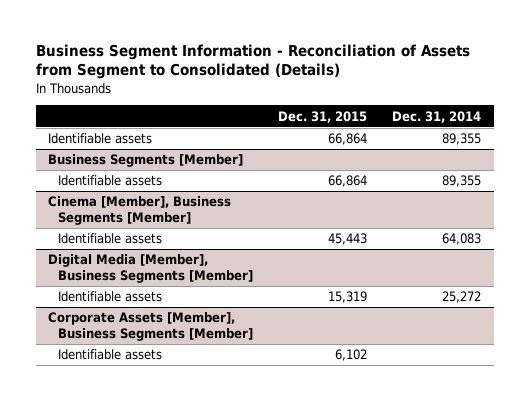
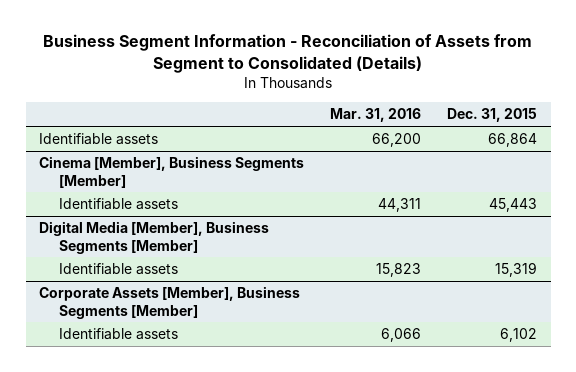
[392,110,482,123] Dec. 31, 2014 -> none
none -> [330,108,422,123] Mar. 31, 2016
[48,154,244,168] Business Segments [Member] -> none
[58,175,163,187] Identifiable assets -> none

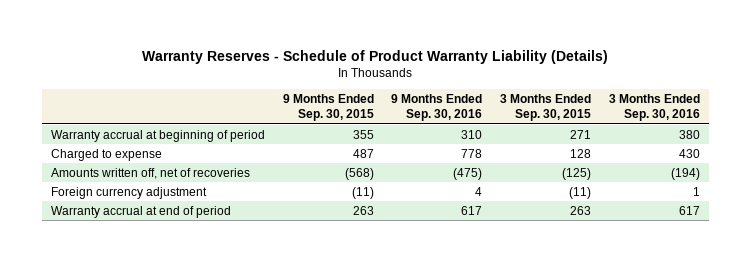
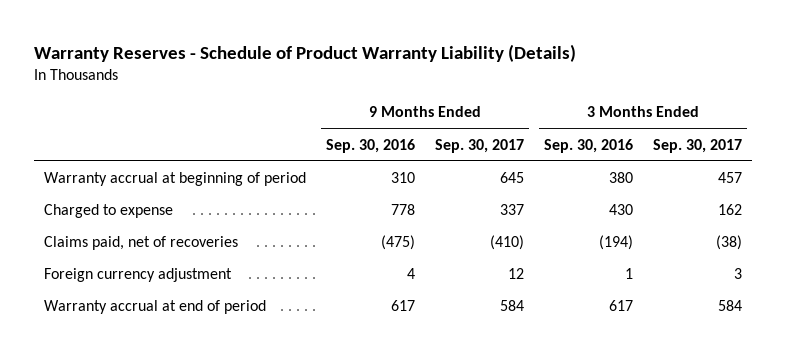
[282,93,374,122] 9 Months Ended Sep. 30, 2015 -> none
[500,93,592,122] 3 Months Ended Sep. 30, 2015 -> none
none -> [435,138,525,153] Sep. 30, 2017
none -> [653,138,743,153] Sep. 30, 2017
[51,167,251,179] Amounts written off, net of recoveries -> [43,236,238,251] Claims paid, net of recoveries

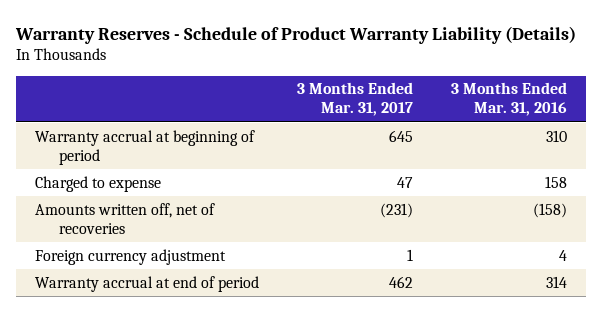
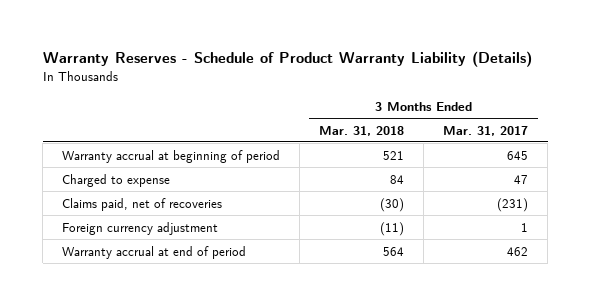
[451,82,568,117] 3 Months Ended Mar. 31, 2016 -> none
none -> [319,125,405,136] Mar. 31, 2018
[34,202,215,234] Amounts written off, net of recoveries -> [62,197,223,211] Claims paid, net of recoveries

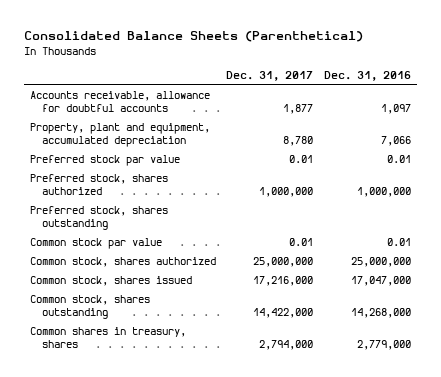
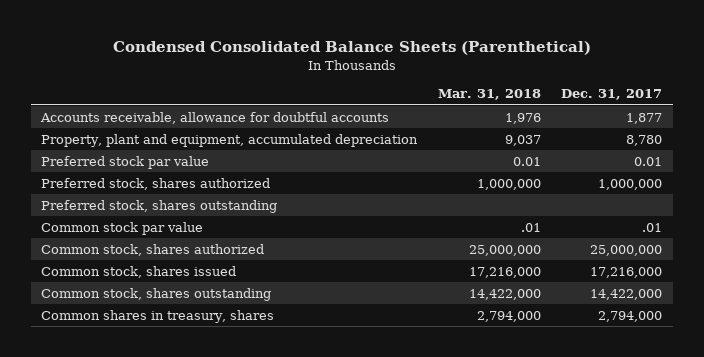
[24,31,364,43] Consolidated Balance Sheets (Parenthetical) -> [112,40,591,55] Condensed Consolidated Balance Sheets (Parenthetical)
[324,70,412,81] Dec. 31, 2016 -> none
none -> [437,89,541,101] Mar. 31, 2018
[289,237,314,246] 0.01 -> [642,222,663,232] .01

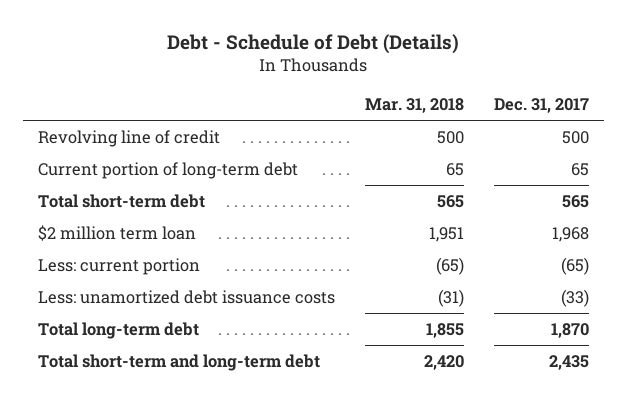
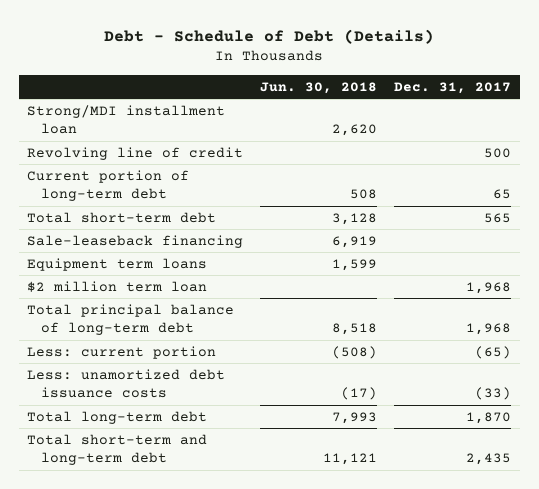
[364,98,464,114] Mar. 31, 2018 -> none
none -> [260,81,378,94] Jun. 30, 2018
none -> [27,104,226,135] Strong/MDI installment loan
none -> [27,234,244,248] Sale-leaseback financing
none -> [27,257,208,271] Equipment term loans
none -> [27,303,235,336] Total principal balance of long-term debt

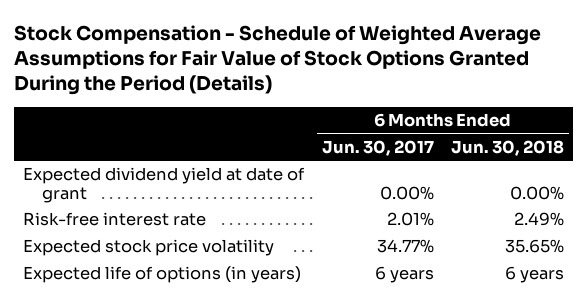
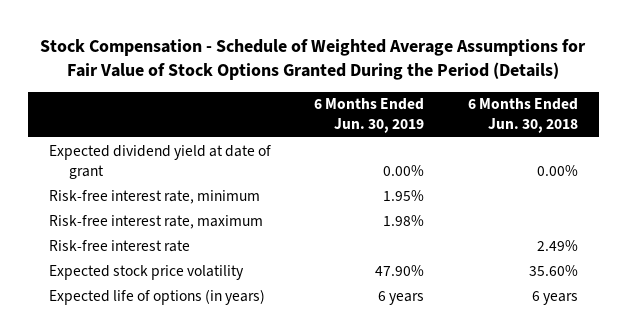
[321,139,434,156] Jun. 30, 2017 -> none
none -> [314,98,425,134] 6 Months Ended Jun. 30, 2019
none -> [49,189,261,204] Risk-free interest rate, minimum
none -> [49,214,264,229] Risk-free interest rate, maximum
[505,239,565,254] 35.65% -> [528,264,578,276] 35.60%

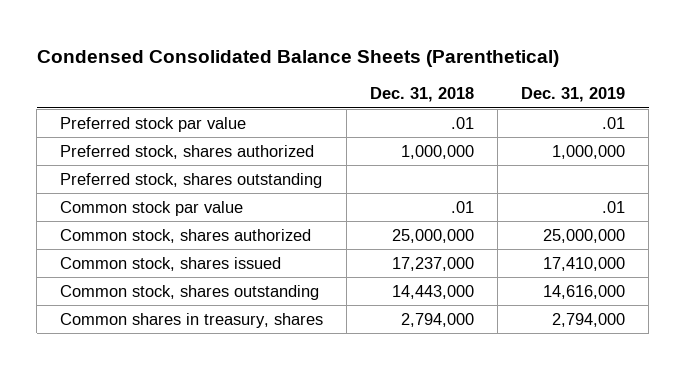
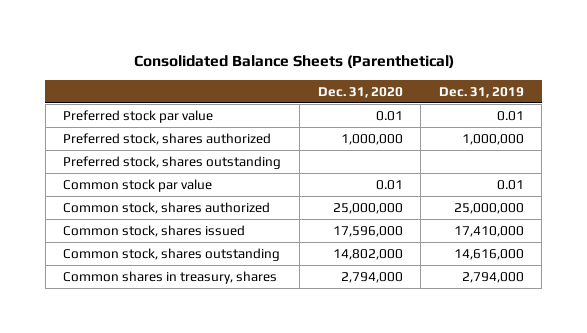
[36,49,559,67] Condensed Consolidated Balance Sheets (Parenthetical) -> [133,55,454,69] Consolidated Balance Sheets (Parenthetical)
[370,87,475,103] Dec. 31, 2018 -> none
none -> [317,86,403,98] Dec. 31, 2020
[602,116,626,129] .01 -> [496,110,524,121] 0.01
[602,200,626,213] .01 -> [496,179,524,190] 0.01

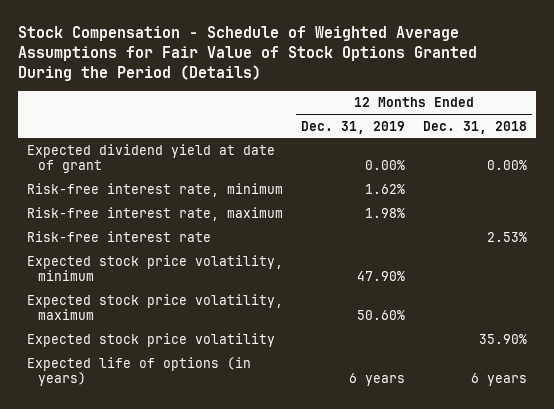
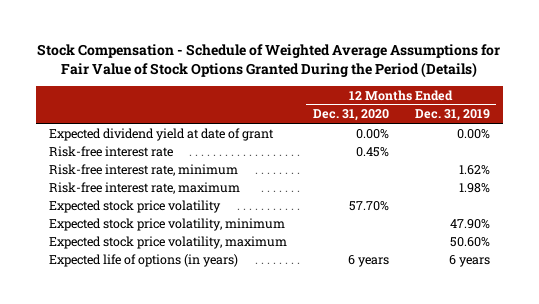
[423,120,528,134] Dec. 31, 2018 -> none
none -> [312,109,389,122] Dec. 31, 2020
[26,231,211,243] Risk-free interest rate -> [48,145,173,157] Risk-free interest rate
[26,333,275,348] Expected stock price volatility -> [48,199,221,213] Expected stock price volatility

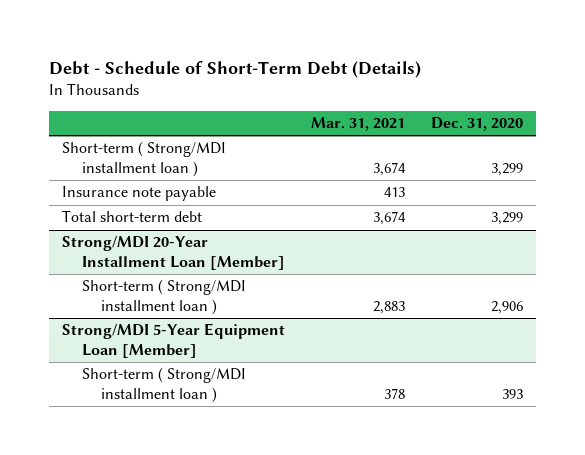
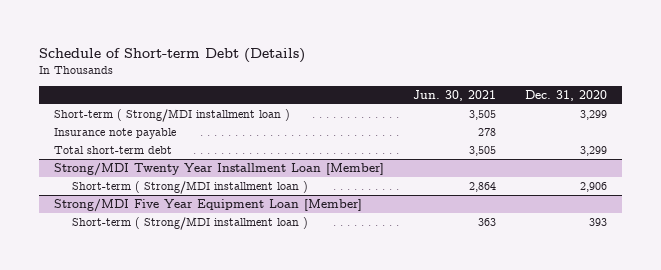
[49,60,422,78] Debt - Schedule of Short-Term Debt (Details) -> [39,47,306,63] Schedule of Short-term Debt (Details)
[310,117,405,132] Mar. 31, 2021 -> none
none -> [413,90,497,102] Jun. 30, 2021
[62,236,285,271] Strong/MDI 20-Year Installment Loan [Member] -> [53,162,384,176] Strong/MDI Twenty Year Installment Loan [Member]
[62,323,286,359] Strong/MDI 5-Year Equipment Loan [Member] -> [53,198,362,212] Strong/MDI Five Year Equipment Loan [Member]

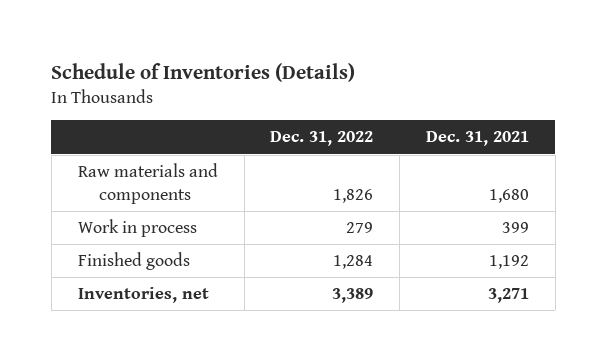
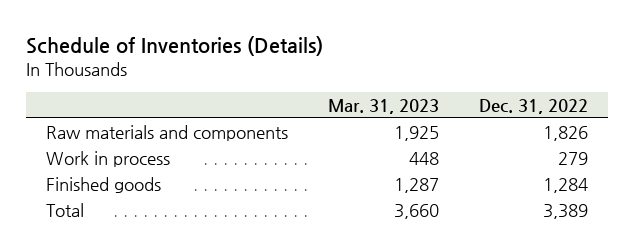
[425,131,529,147] Dec. 31, 2021 -> none
none -> [327,98,439,114] Mar. 31, 2023
[77,287,209,304] Inventories, net -> [45,203,84,218] Total

